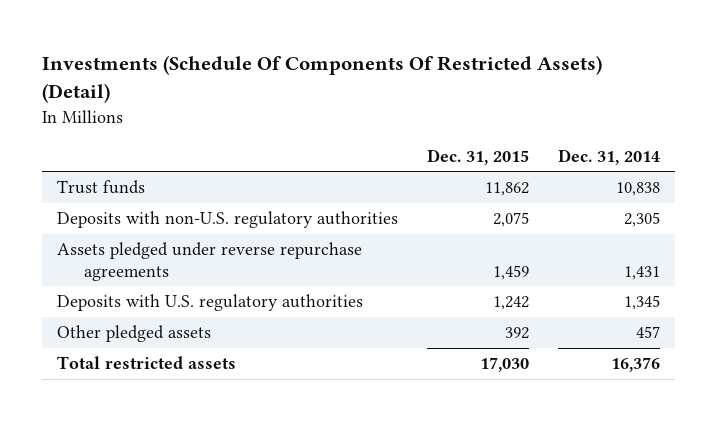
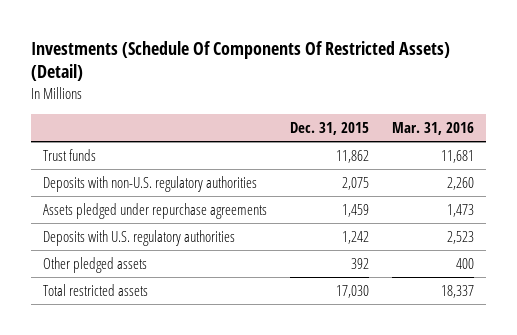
[558,148,661,165] Dec. 31, 2014 -> none
none -> [392,122,475,136] Mar. 31, 2016
[56,242,362,281] Assets pledged under reverse repurchase agreements -> [42,203,267,220] Assets pledged under repurchase agreements

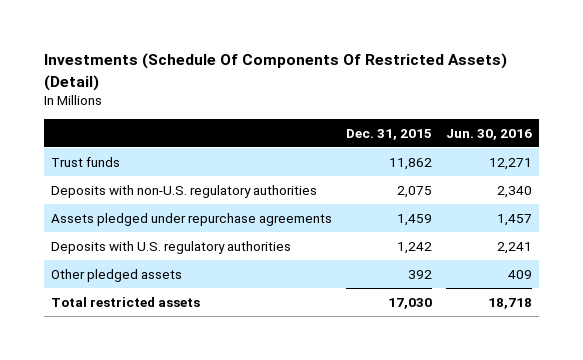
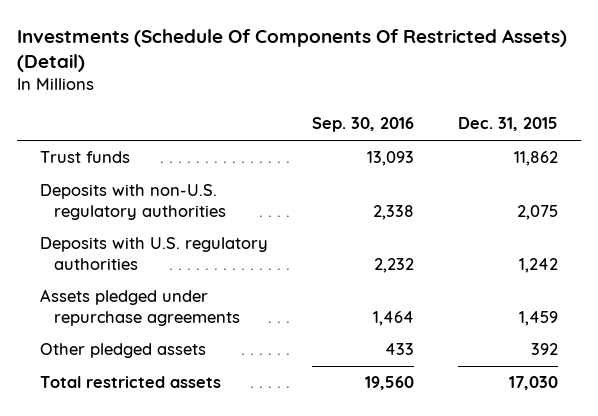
[445,128,532,140] Jun. 30, 2016 -> none
none -> [311,117,414,133] Sep. 30, 2016
[51,212,333,226] Assets pledged under repurchase agreements -> [39,289,240,326] Assets pledged under repurchase agreements

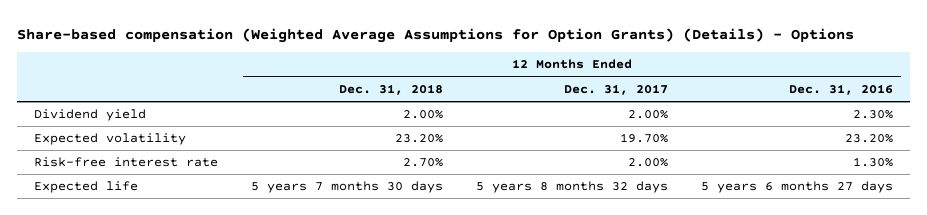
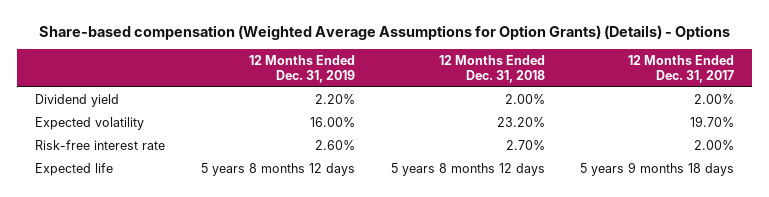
[789,83,894,95] Dec. 31, 2016 -> none
none -> [248,54,355,84] 12 Months Ended Dec. 31, 2019
[250,181,443,194] 5 years 7 months 30 days -> [390,162,545,176] 5 years 8 months 12 days
[476,181,669,194] 5 years 8 months 32 days -> [580,161,735,176] 5 years 9 months 18 days

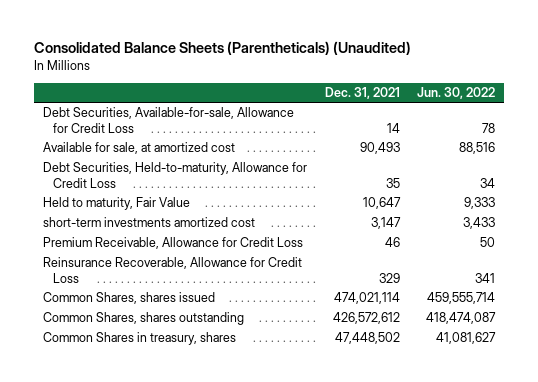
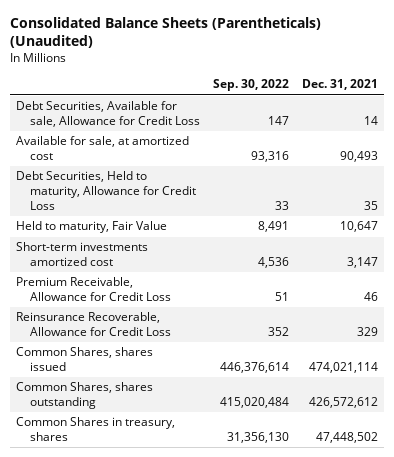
[417,87,496,100] Jun. 30, 2022 -> none
none -> [213,79,290,92] Sep. 30, 2022
[42,107,294,133] Debt Securities, Available-for-sale, Allowance for Credit Loss -> [16,101,201,128] Debt Securities, Available for sale, Allowance for Credit Loss
[42,162,307,188] Debt Securities, Held-to-maturity, Allowance for Credit Loss -> [16,171,197,210] Debt Securities, Held to maturity, Allowance for Credit Loss
[42,217,255,228] short-term investments amortized cost -> [16,242,149,267] Short-term investments amortized cost

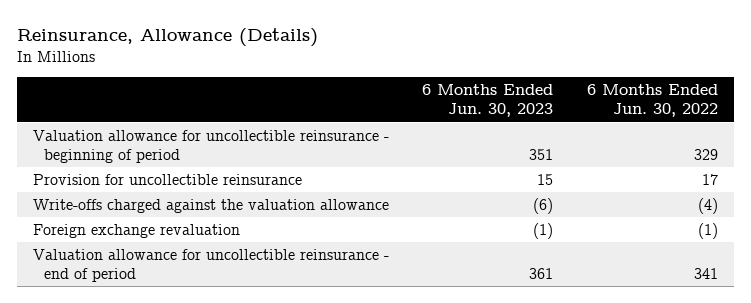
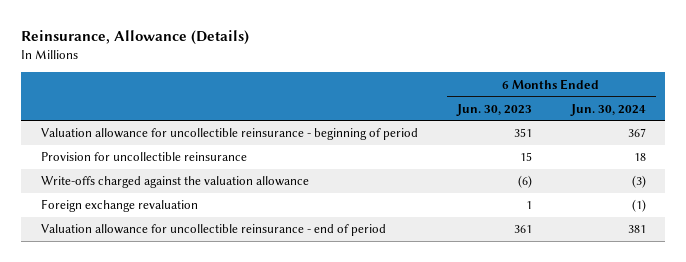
[586,84,718,118] 6 Months Ended Jun. 30, 2022 -> none
none -> [569,103,646,116] Jun. 30, 2024
[533,222,554,239] (1) -> [525,201,532,210] 1

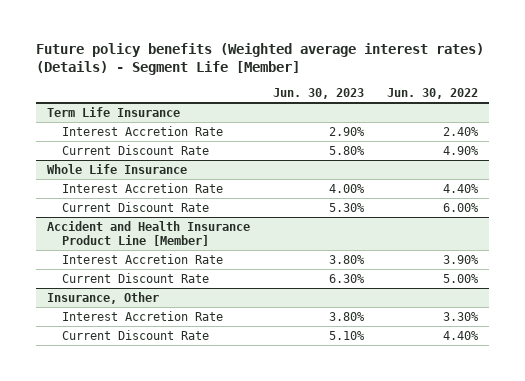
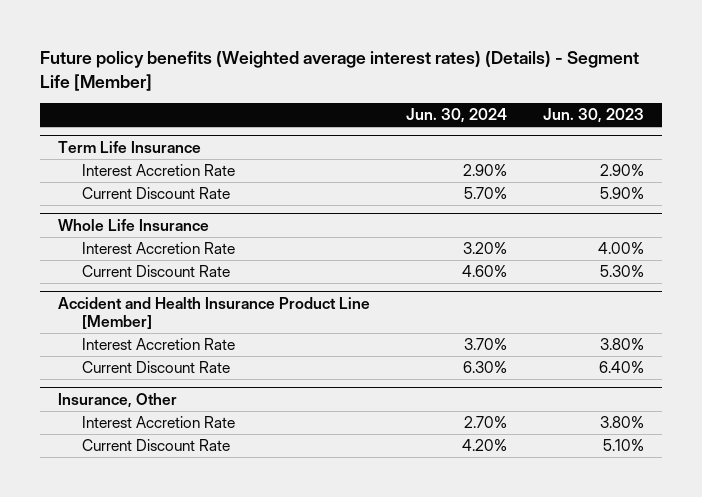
[386,88,478,100] Jun. 30, 2022 -> none
none -> [406,108,508,124] Jun. 30, 2024
[329,145,366,155] 5.80% -> [600,187,645,200] 5.90%
[329,273,366,283] 6.30% -> [599,361,645,374] 6.40%

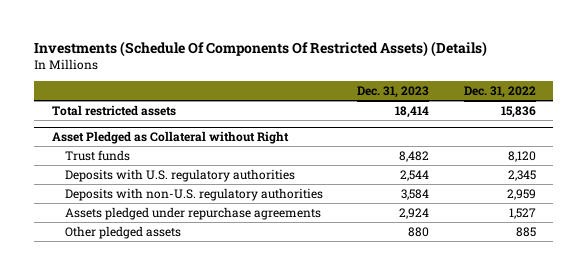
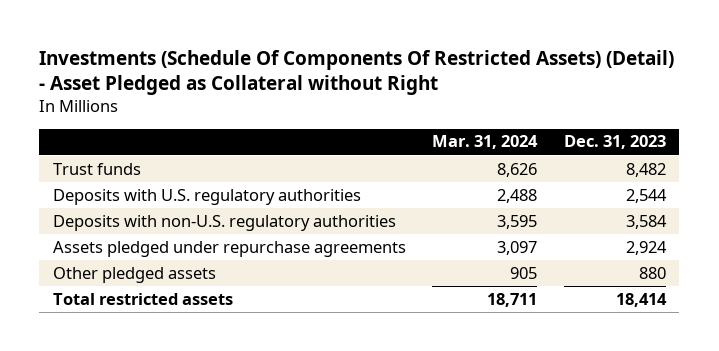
[34,41,488,58] Investments (Schedule Of Components Of Restricted Assets) (Details) -> [39,49,675,96] Investments (Schedule Of Components Of Restricted Assets) (Detail) - Asset Pledged as Collateral without Right
[463,86,536,99] Dec. 31, 2022 -> none
none -> [432,135,539,150] Mar. 31, 2024
[51,131,289,145] Asset Pledged as Collateral without Right -> none
[51,104,176,116] Total restricted assets -> [52,292,233,305] Total restricted assets

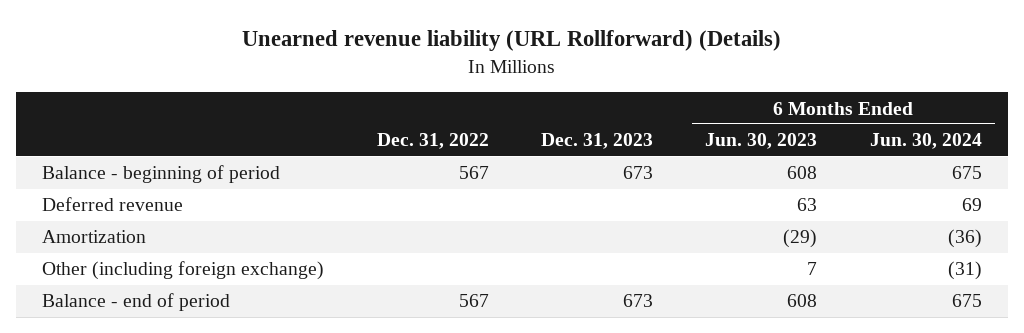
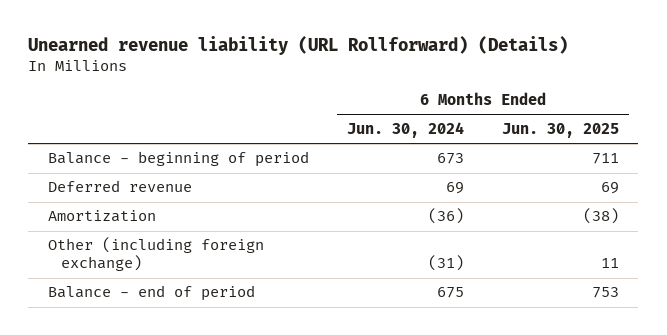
[376,133,489,150] Dec. 31, 2022 -> none
[540,133,653,150] Dec. 31, 2023 -> none
[705,133,818,150] Jun. 30, 2023 -> none
none -> [502,123,620,139] Jun. 30, 2025
[951,166,982,180] 675 -> [436,153,464,165] 673

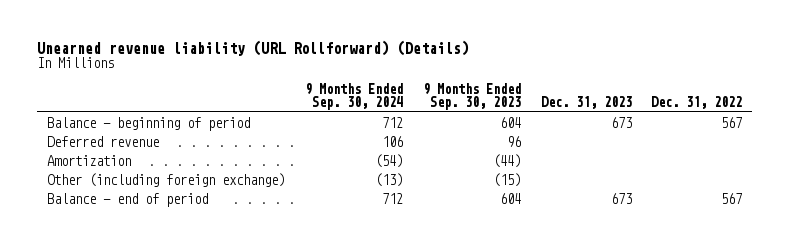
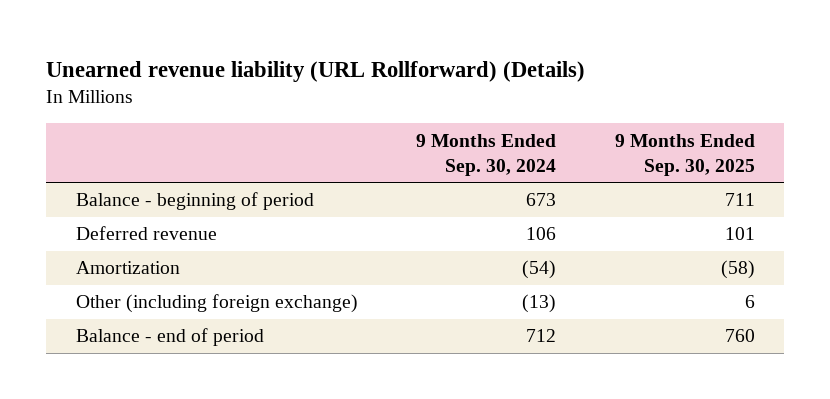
[422,82,521,111] 9 Months Ended Sep. 30, 2023 -> none
[540,96,632,110] Dec. 31, 2023 -> none
[651,96,743,110] Dec. 31, 2022 -> none
none -> [614,133,755,176] 9 Months Ended Sep. 30, 2025
[381,116,403,128] 712 -> [526,193,557,207] 673

